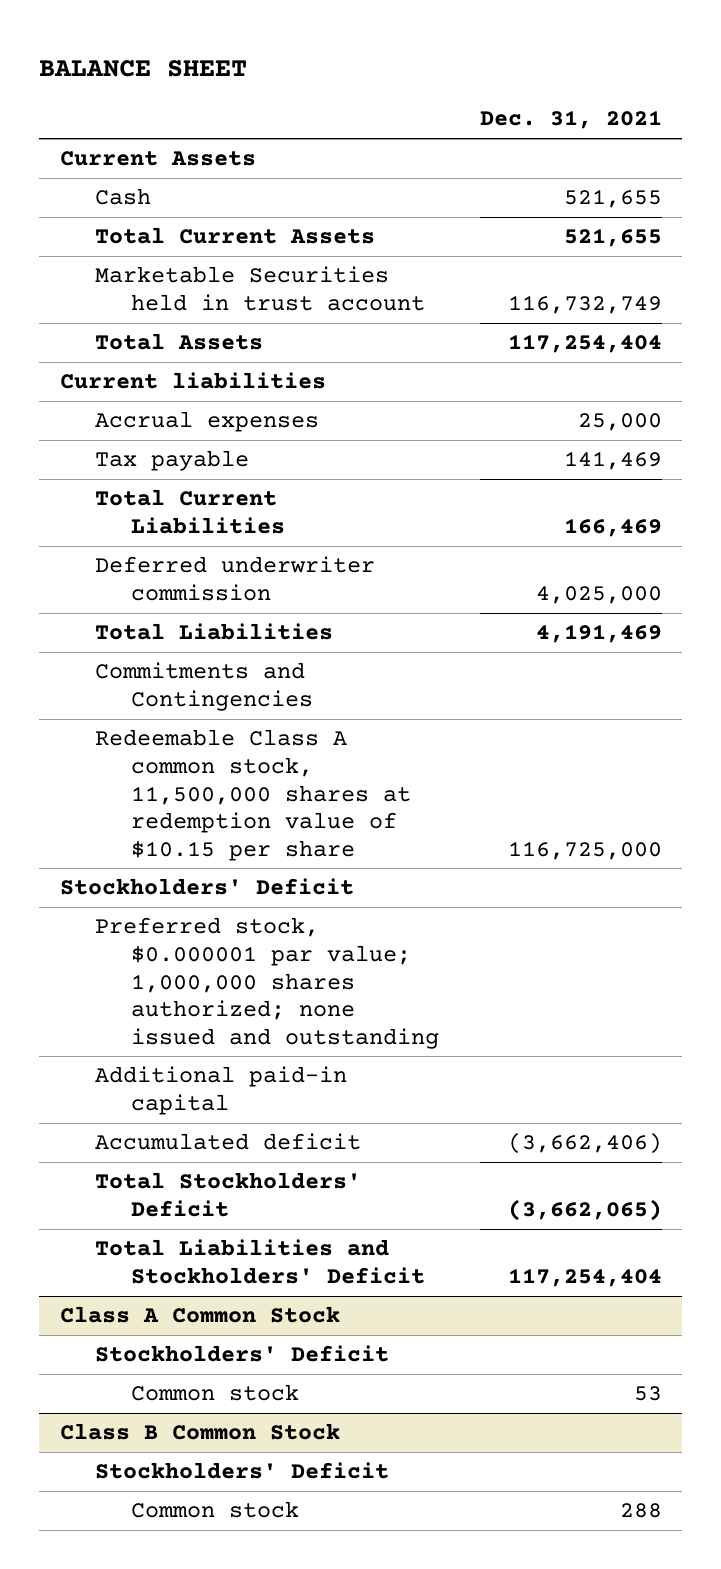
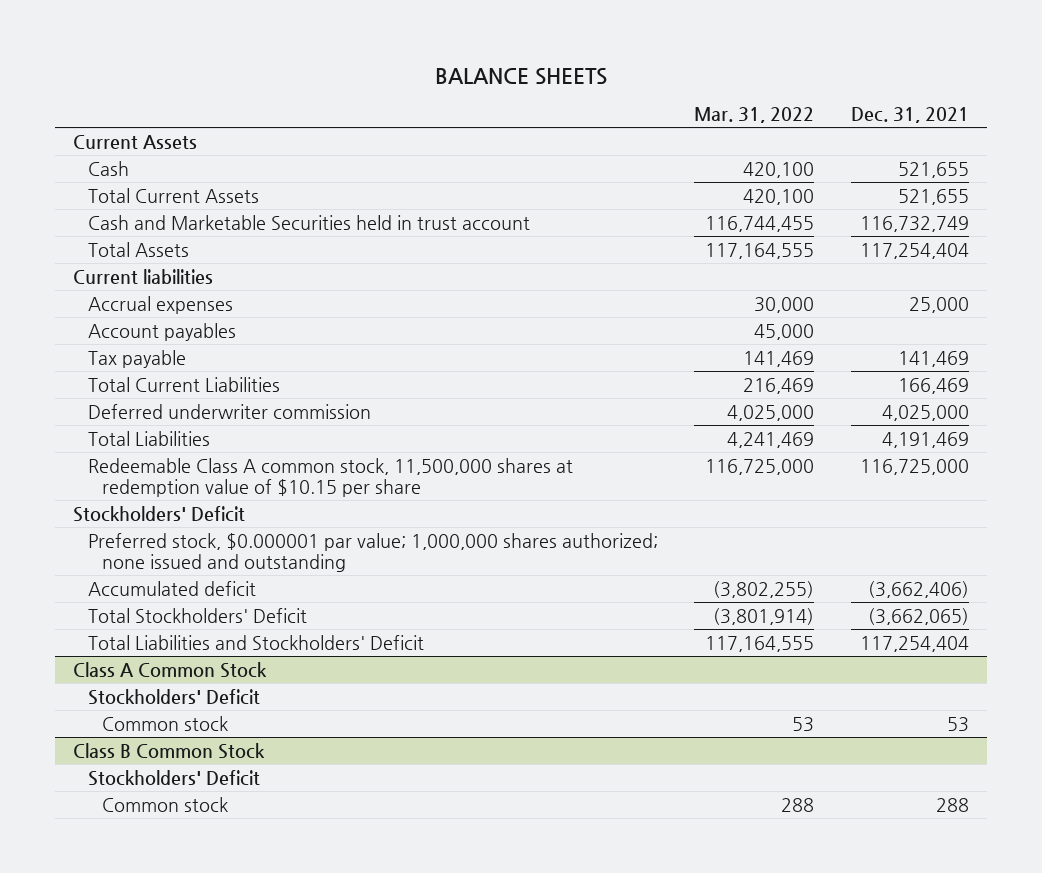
[39,59,248,77] BALANCE SHEET -> [434,67,607,85] BALANCE SHEETS
none -> [694,107,815,124] Mar. 31, 2022
[95,266,426,311] Marketable Securities held in trust account -> [87,214,530,230] Cash and Marketable Securities held in trust account
none -> [87,322,236,341] Account payables
[95,662,314,711] Commitments and Contingencies -> none
[95,1066,348,1115] Additional paid-in capital -> none

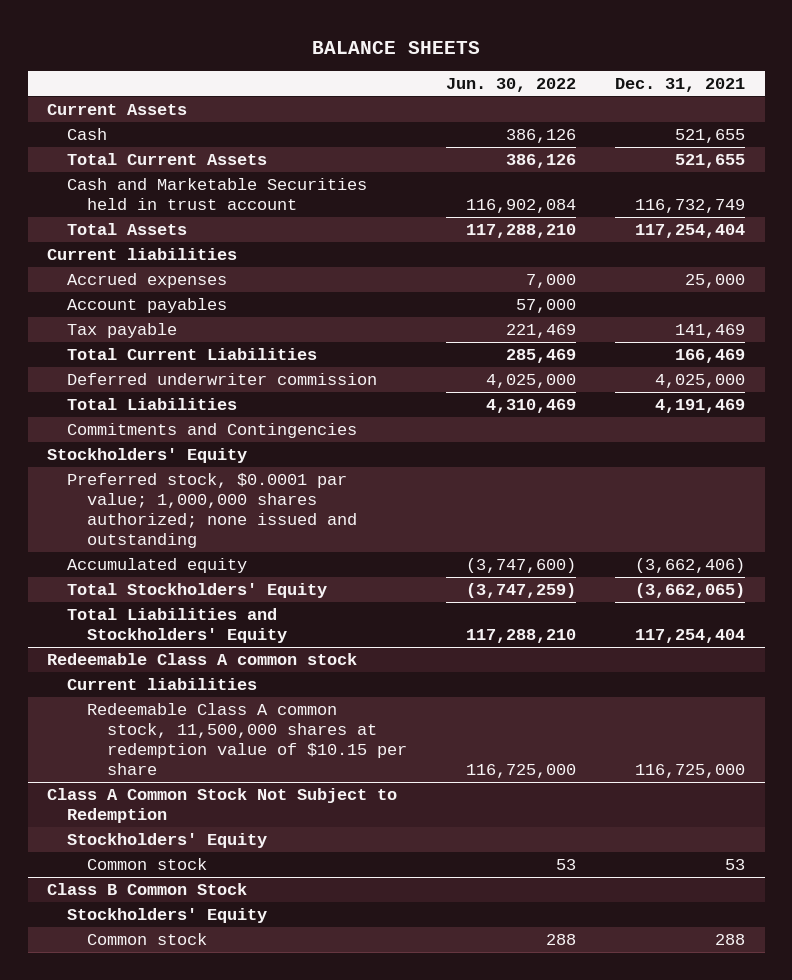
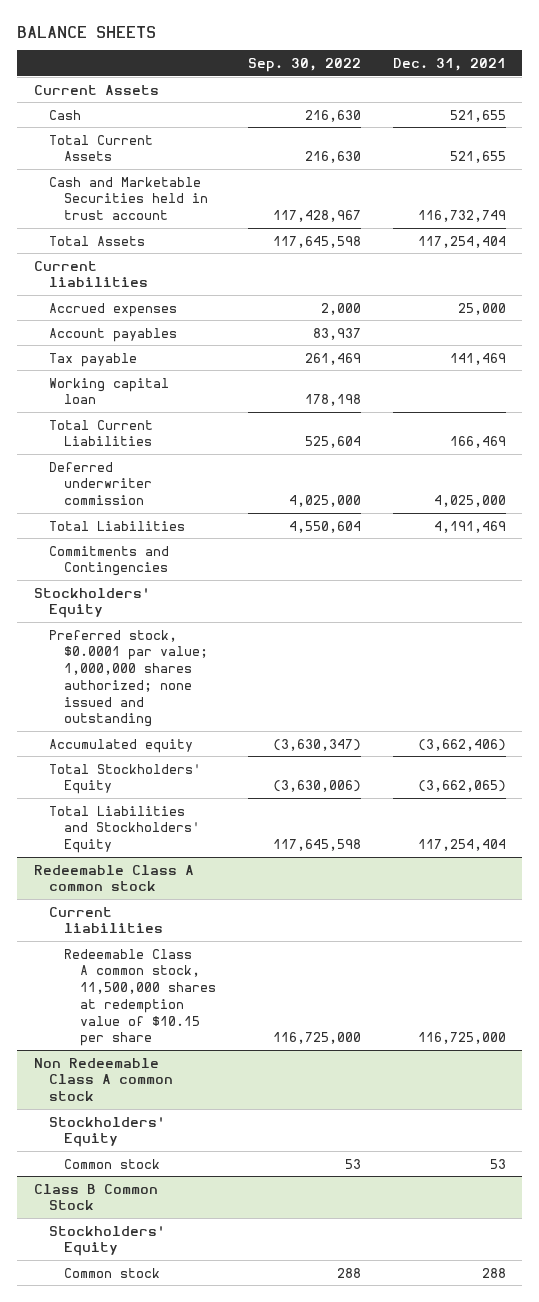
[446,77,577,92] Jun. 30, 2022 -> none
none -> [247,58,361,73] Sep. 30, 2022
none -> [48,377,169,405] Working capital loan
[47,788,398,824] Class A Common Stock Not Subject to Redemption -> [33,1057,173,1102] Non Redeemable Class A common stock

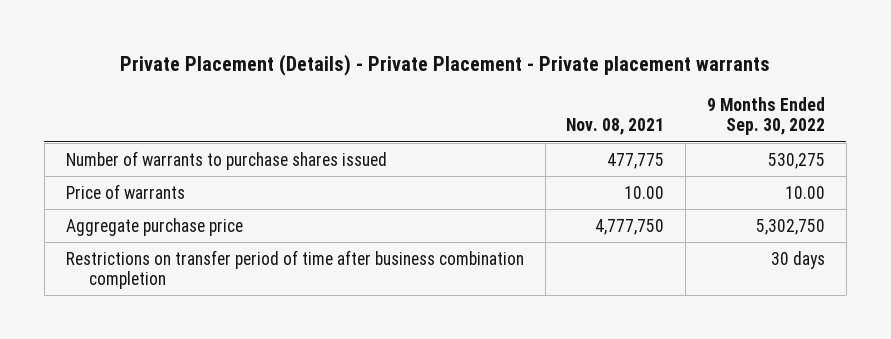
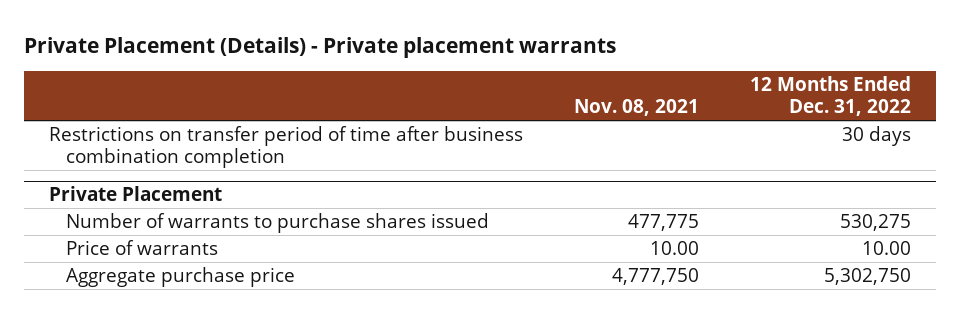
[120,54,771,77] Private Placement (Details) - Private Placement - Private placement warrants -> [24,36,617,58] Private Placement (Details) - Private placement warrants
[707,96,826,136] 9 Months Ended Sep. 30, 2022 -> none
none -> [749,75,911,117] 12 Months Ended Dec. 31, 2022
[65,249,524,289] Restrictions on transfer period of time after business combination completion -> [49,126,524,169] Restrictions on transfer period of time after business combination completion
none -> [49,186,223,202] Private Placement

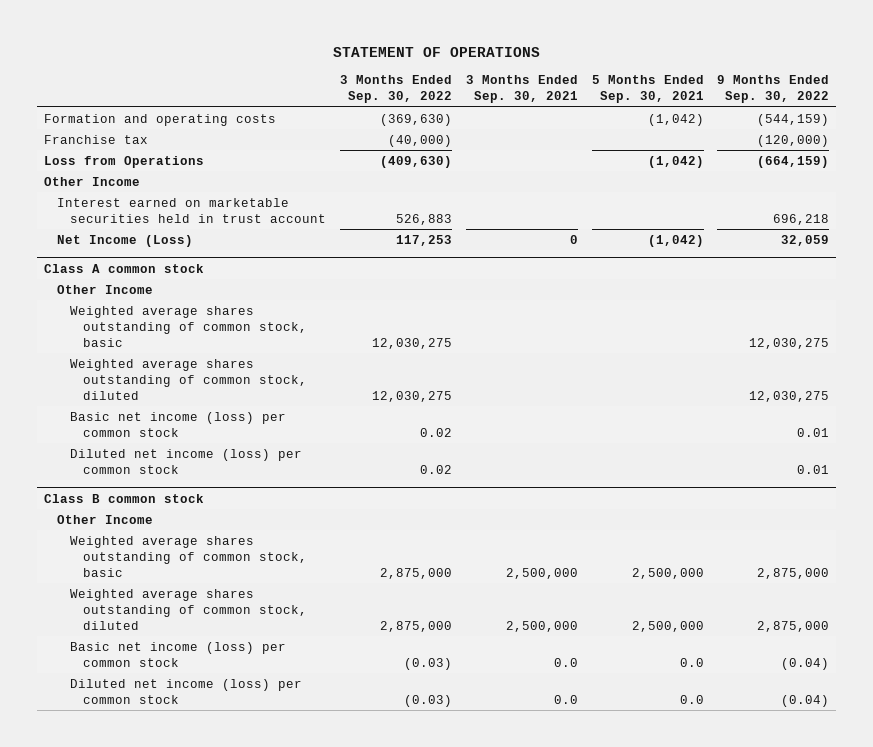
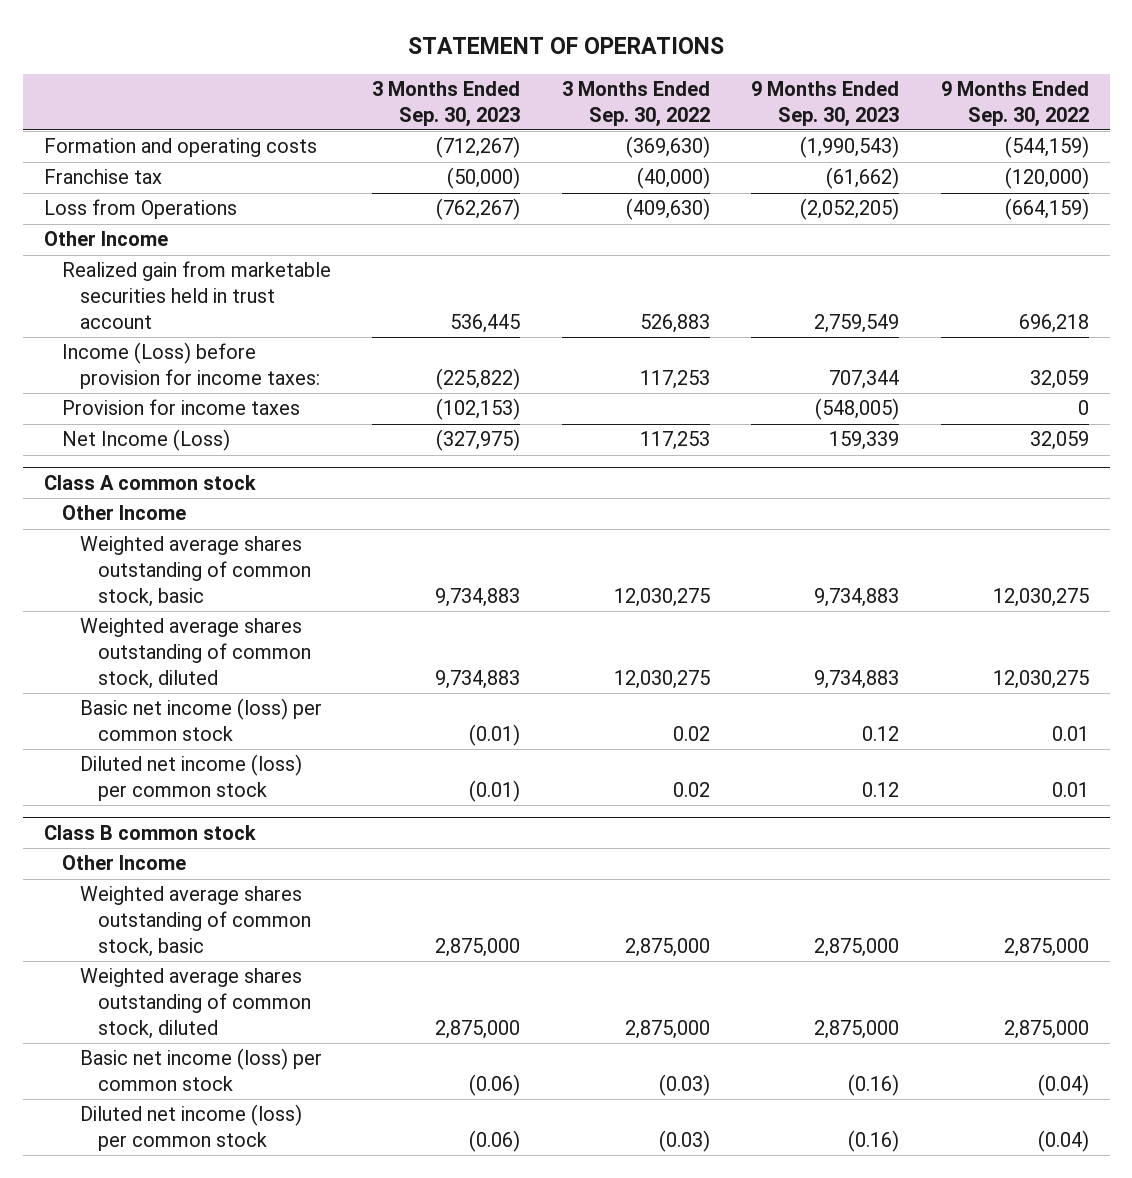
[465,75,578,104] 3 Months Ended Sep. 30, 2021 -> none
[591,75,704,104] 5 Months Ended Sep. 30, 2021 -> none
none -> [372,81,521,127] 3 Months Ended Sep. 30, 2023
none -> [751,81,900,127] 9 Months Ended Sep. 30, 2023
[57,197,327,223] Interest earned on marketable securities held in trust account -> [61,261,331,329] Realized gain from marketable securities held in trust account
none -> [61,342,321,389] Income (Loss) before provision for income taxes:
none -> [61,399,300,416] Provision for income taxes

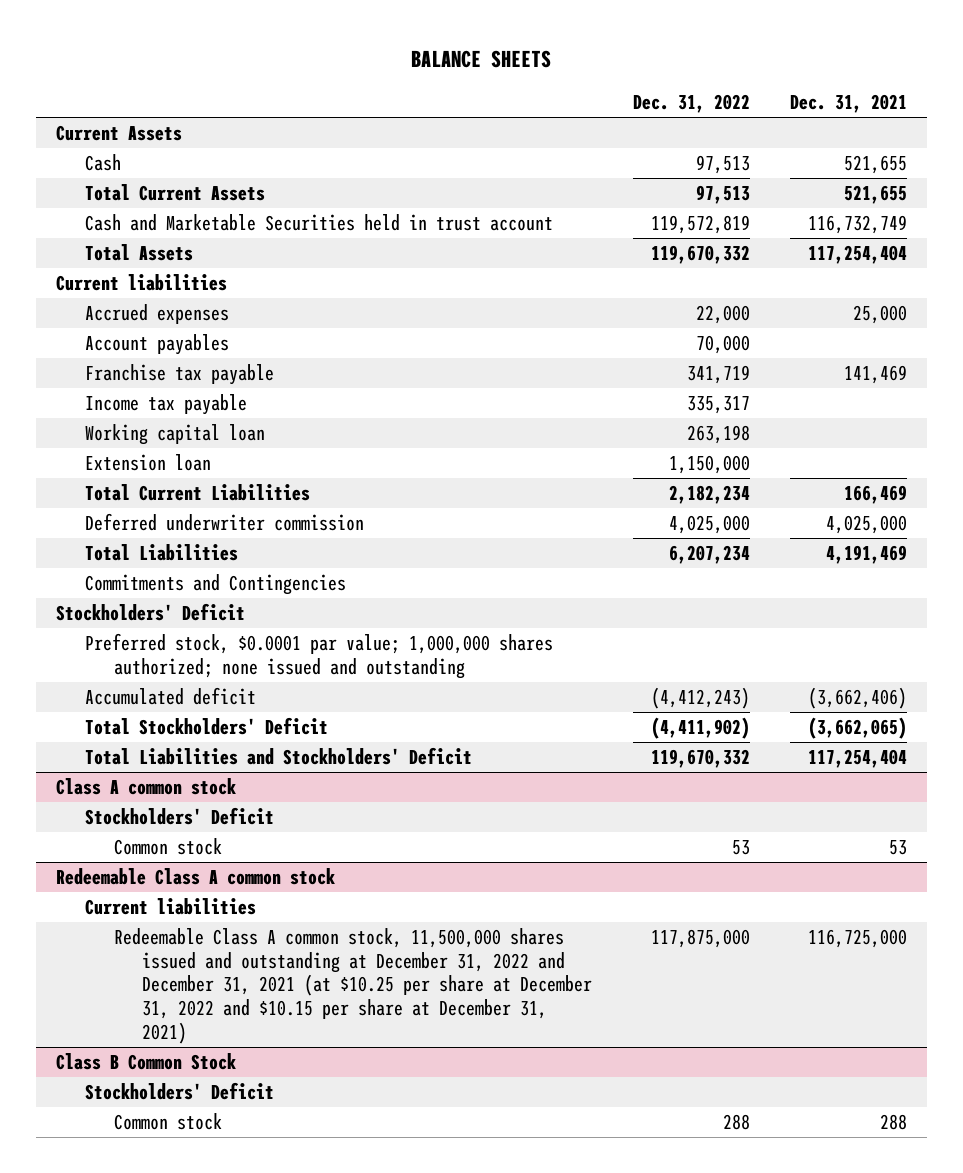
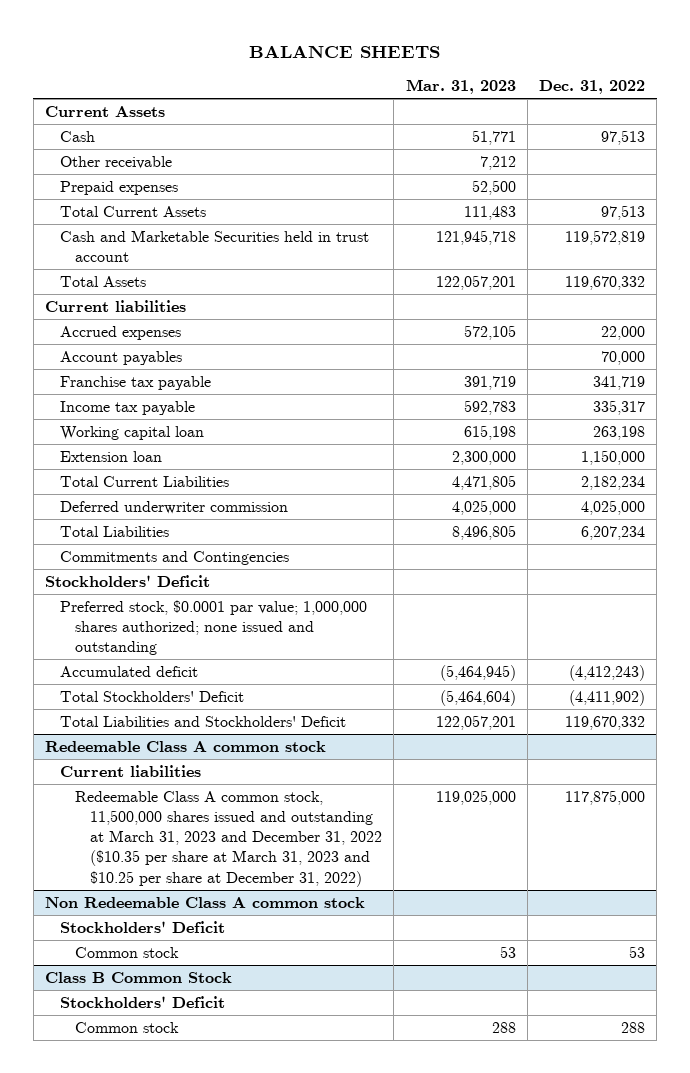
[789,94,907,114] Dec. 31, 2021 -> none
none -> [405,79,516,95] Mar. 31, 2023
none -> [60,155,173,169] Other receivable
none -> [60,180,179,195] Prepaid expenses
[56,777,237,795] Class A common stock -> none
[84,806,274,825] Stockholders' Deficit -> none
[113,837,222,855] Common stock -> none
[113,927,593,1044] Redeemable Class A common stock, 11,500,000 shares issued and outstanding at December 31, 2022 and December 31, 2021 (at $10.25 per share at December 31, 2022 and $10.15 per share at December 31, 2021) -> [75,790,383,887] Redeemable Class A common stock, 11,500,000 shares issued and outstanding at March 31, 2023 and December 31, 2022 ($10.35 per share at March 31, 2023 and $10.25 per share at December 31, 2022)
none -> [45,896,366,908] Non Redeemable Class A common stock
none -> [60,920,226,933] Stockholders' Deficit
none -> [75,946,180,958] Common stock

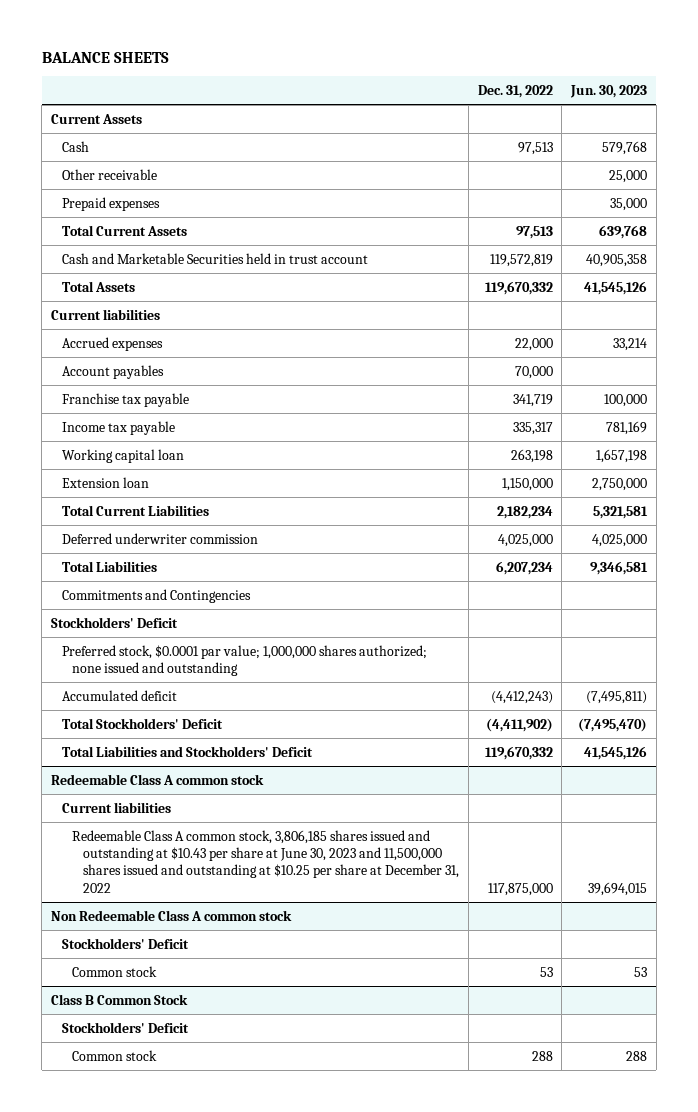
[405,79,516,95] Mar. 31, 2023 -> none
none -> [570,84,648,98] Jun. 30, 2023
[75,790,383,887] Redeemable Class A common stock, 11,500,000 shares issued and outstanding at March 31, 2023 and December 31, 2022 ($10.35 per share at March 31, 2023 and $10.25 per share at December 31, 2022) -> [72,829,460,893] Redeemable Class A common stock, 3,806,185 shares issued and outstanding at $10.43 per share at June 30, 2023 and 11,500,000 shares issued and outstanding at $10.25 per share at December 31, 2022

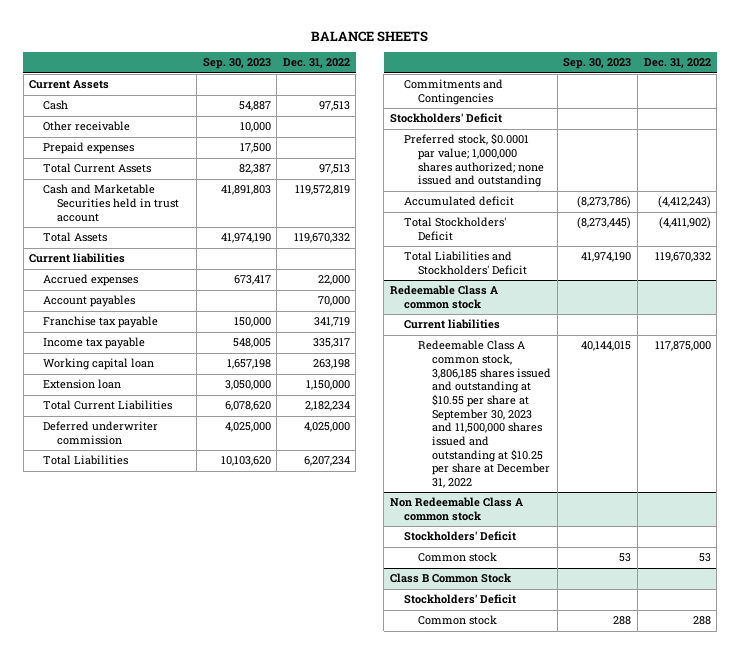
[570,84,648,98] Jun. 30, 2023 -> none
none -> [202,58,271,70] Sep. 30, 2023
[72,829,460,893] Redeemable Class A common stock, 3,806,185 shares issued and outstanding at $10.43 per share at June 30, 2023 and 11,500,000 shares issued and outstanding at $10.25 per share at December 31, 2022 -> [418,340,552,489] Redeemable Class A common stock, 3,806,185 shares issued and outstanding at $10.55 per share at September 30, 2023 and 11,500,000 shares issued and outstanding at $10.25 per share at December 31, 2022

